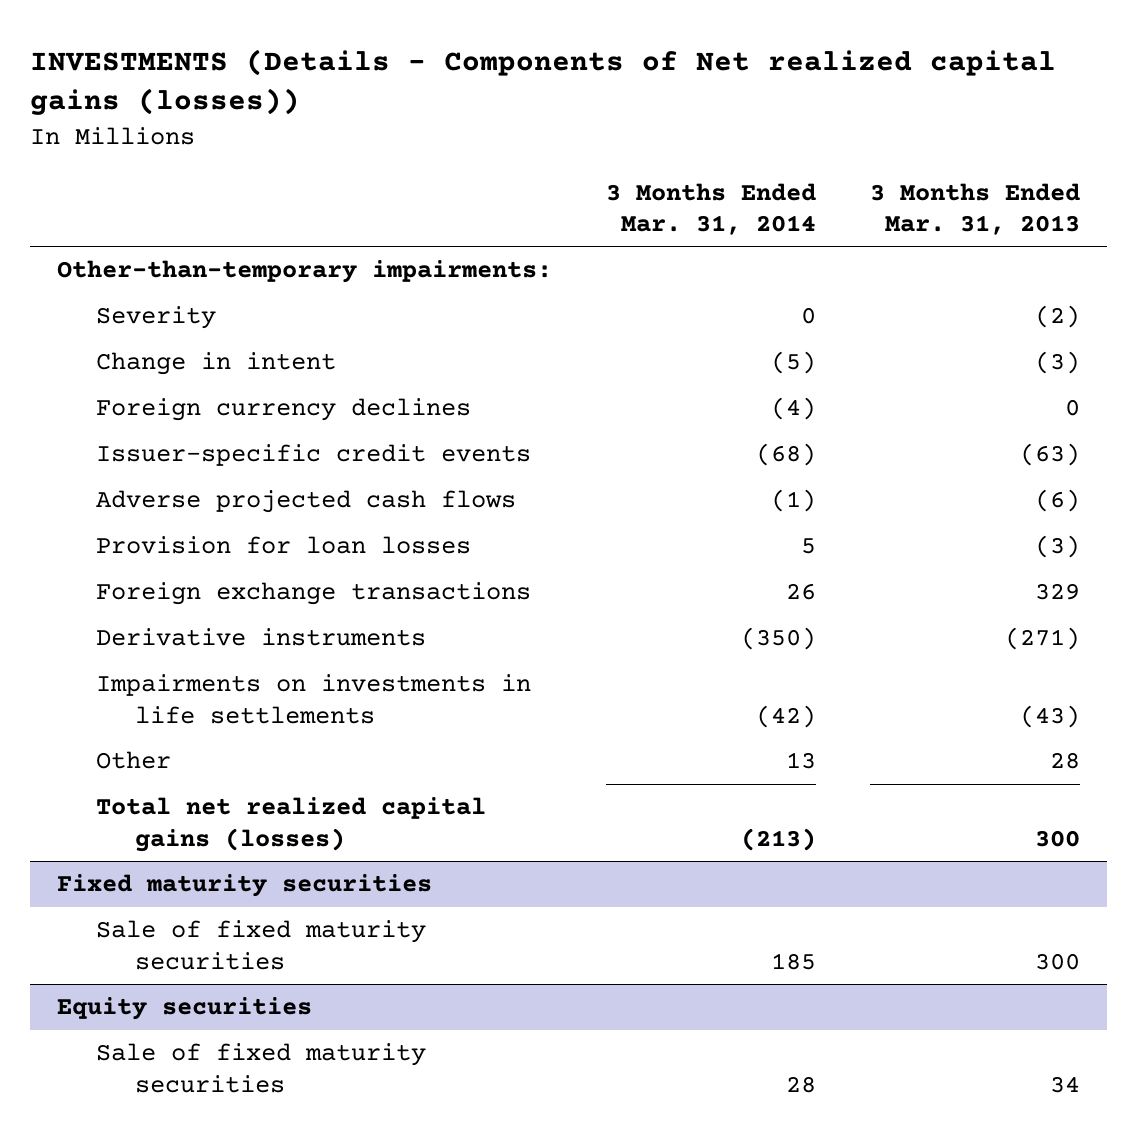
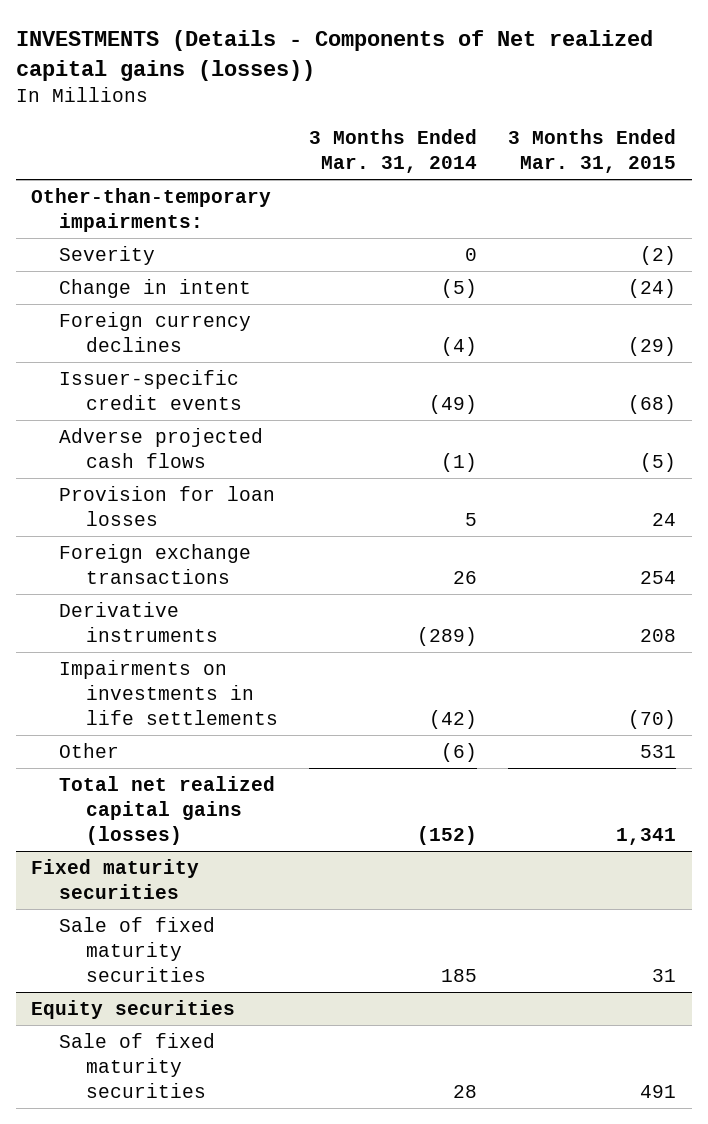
[870,182,1081,235] 3 Months Ended Mar. 31, 2013 -> none
none -> [508,128,677,174] 3 Months Ended Mar. 31, 2015
[756,443,817,467] (68) -> [428,395,477,415] (49)
[741,627,817,651] (350) -> [416,627,477,647] (289)
[786,752,817,770] 13 -> [440,743,477,763] (6)
[741,827,817,851] (213) -> [416,826,477,846] (152)

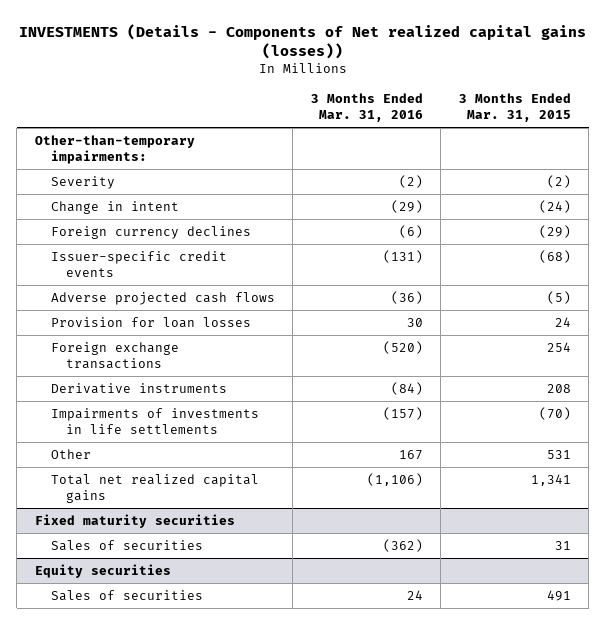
[308,128,477,174] 3 Months Ended Mar. 31, 2014 -> none
none -> [310,92,423,123] 3 Months Ended Mar. 31, 2016
[58,660,278,726] Impairments on investments in life settlements -> [50,407,259,434] Impairments of investments in life settlements
[58,776,275,846] Total net realized capital gains (losses) -> [50,473,259,503] Total net realized capital gains
[58,917,215,983] Sale of fixed maturity securities -> [50,539,203,551] Sales of securities
[58,1033,215,1099] Sale of fixed maturity securities -> [50,589,203,601] Sales of securities

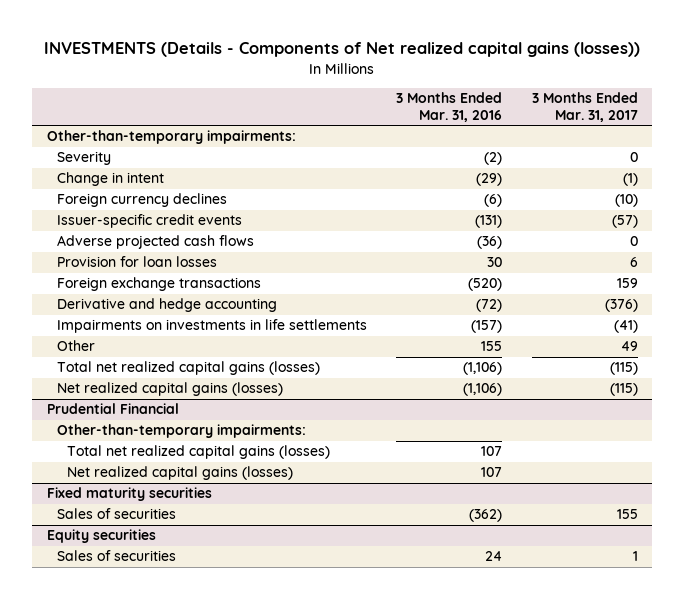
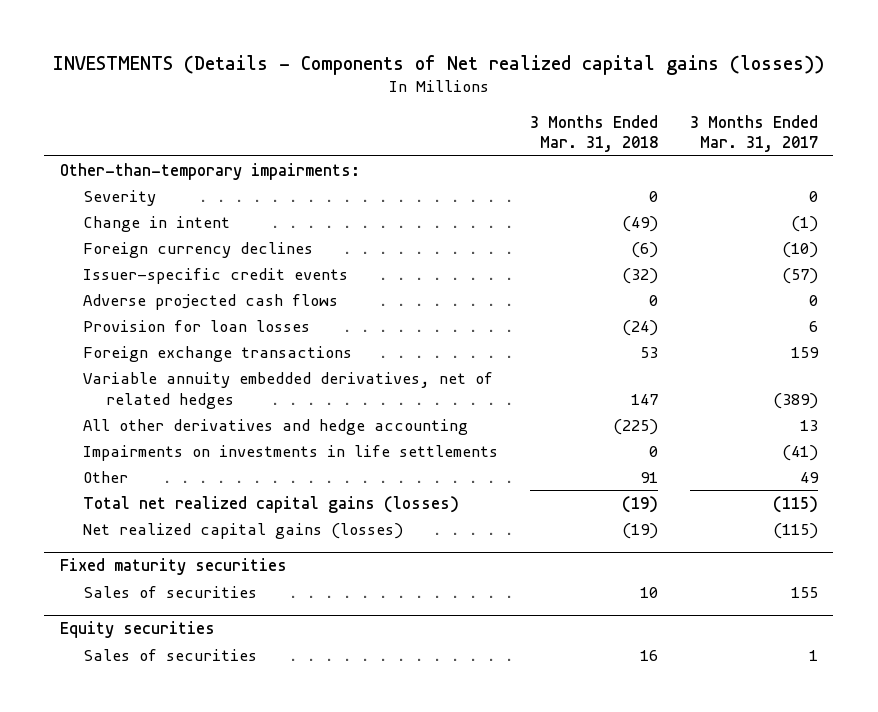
[396,92,503,122] 3 Months Ended Mar. 31, 2016 -> none
none -> [529,114,658,153] 3 Months Ended Mar. 31, 2018
none -> [83,371,494,409] Variable annuity embedded derivatives, net of related hedges
[57,298,278,313] Derivative and hedge accounting -> [83,418,469,435] All other derivatives and hedge accounting
[604,299,638,313] (376) -> [799,419,818,431] 13
[46,403,179,415] Prudential Financial -> none
[57,424,307,439] Other-than-temporary impairments: -> none
[67,445,331,460] Total net realized capital gains (losses) -> none
[67,466,294,481] Net realized capital gains (losses) -> none

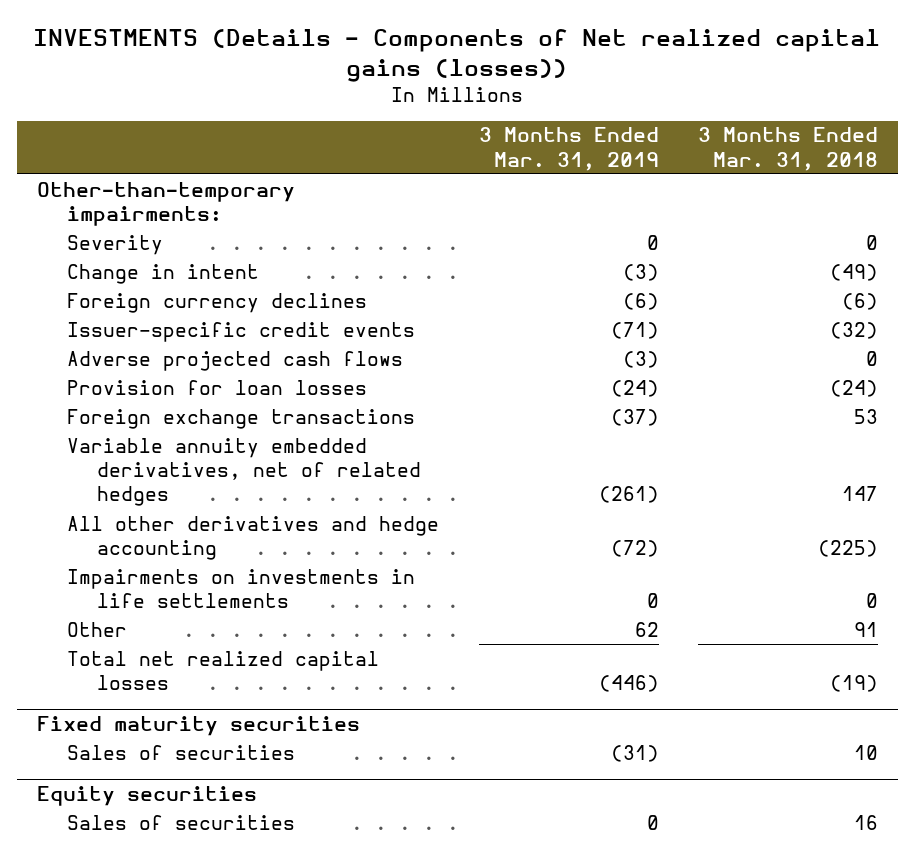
[689,114,818,153] 3 Months Ended Mar. 31, 2017 -> none
none -> [478,127,659,171] 3 Months Ended Mar. 31, 2019
[83,522,404,539] Net realized capital gains (losses) -> none
[83,495,460,513] Total net realized capital gains (losses) -> [66,650,379,691] Total net realized capital losses

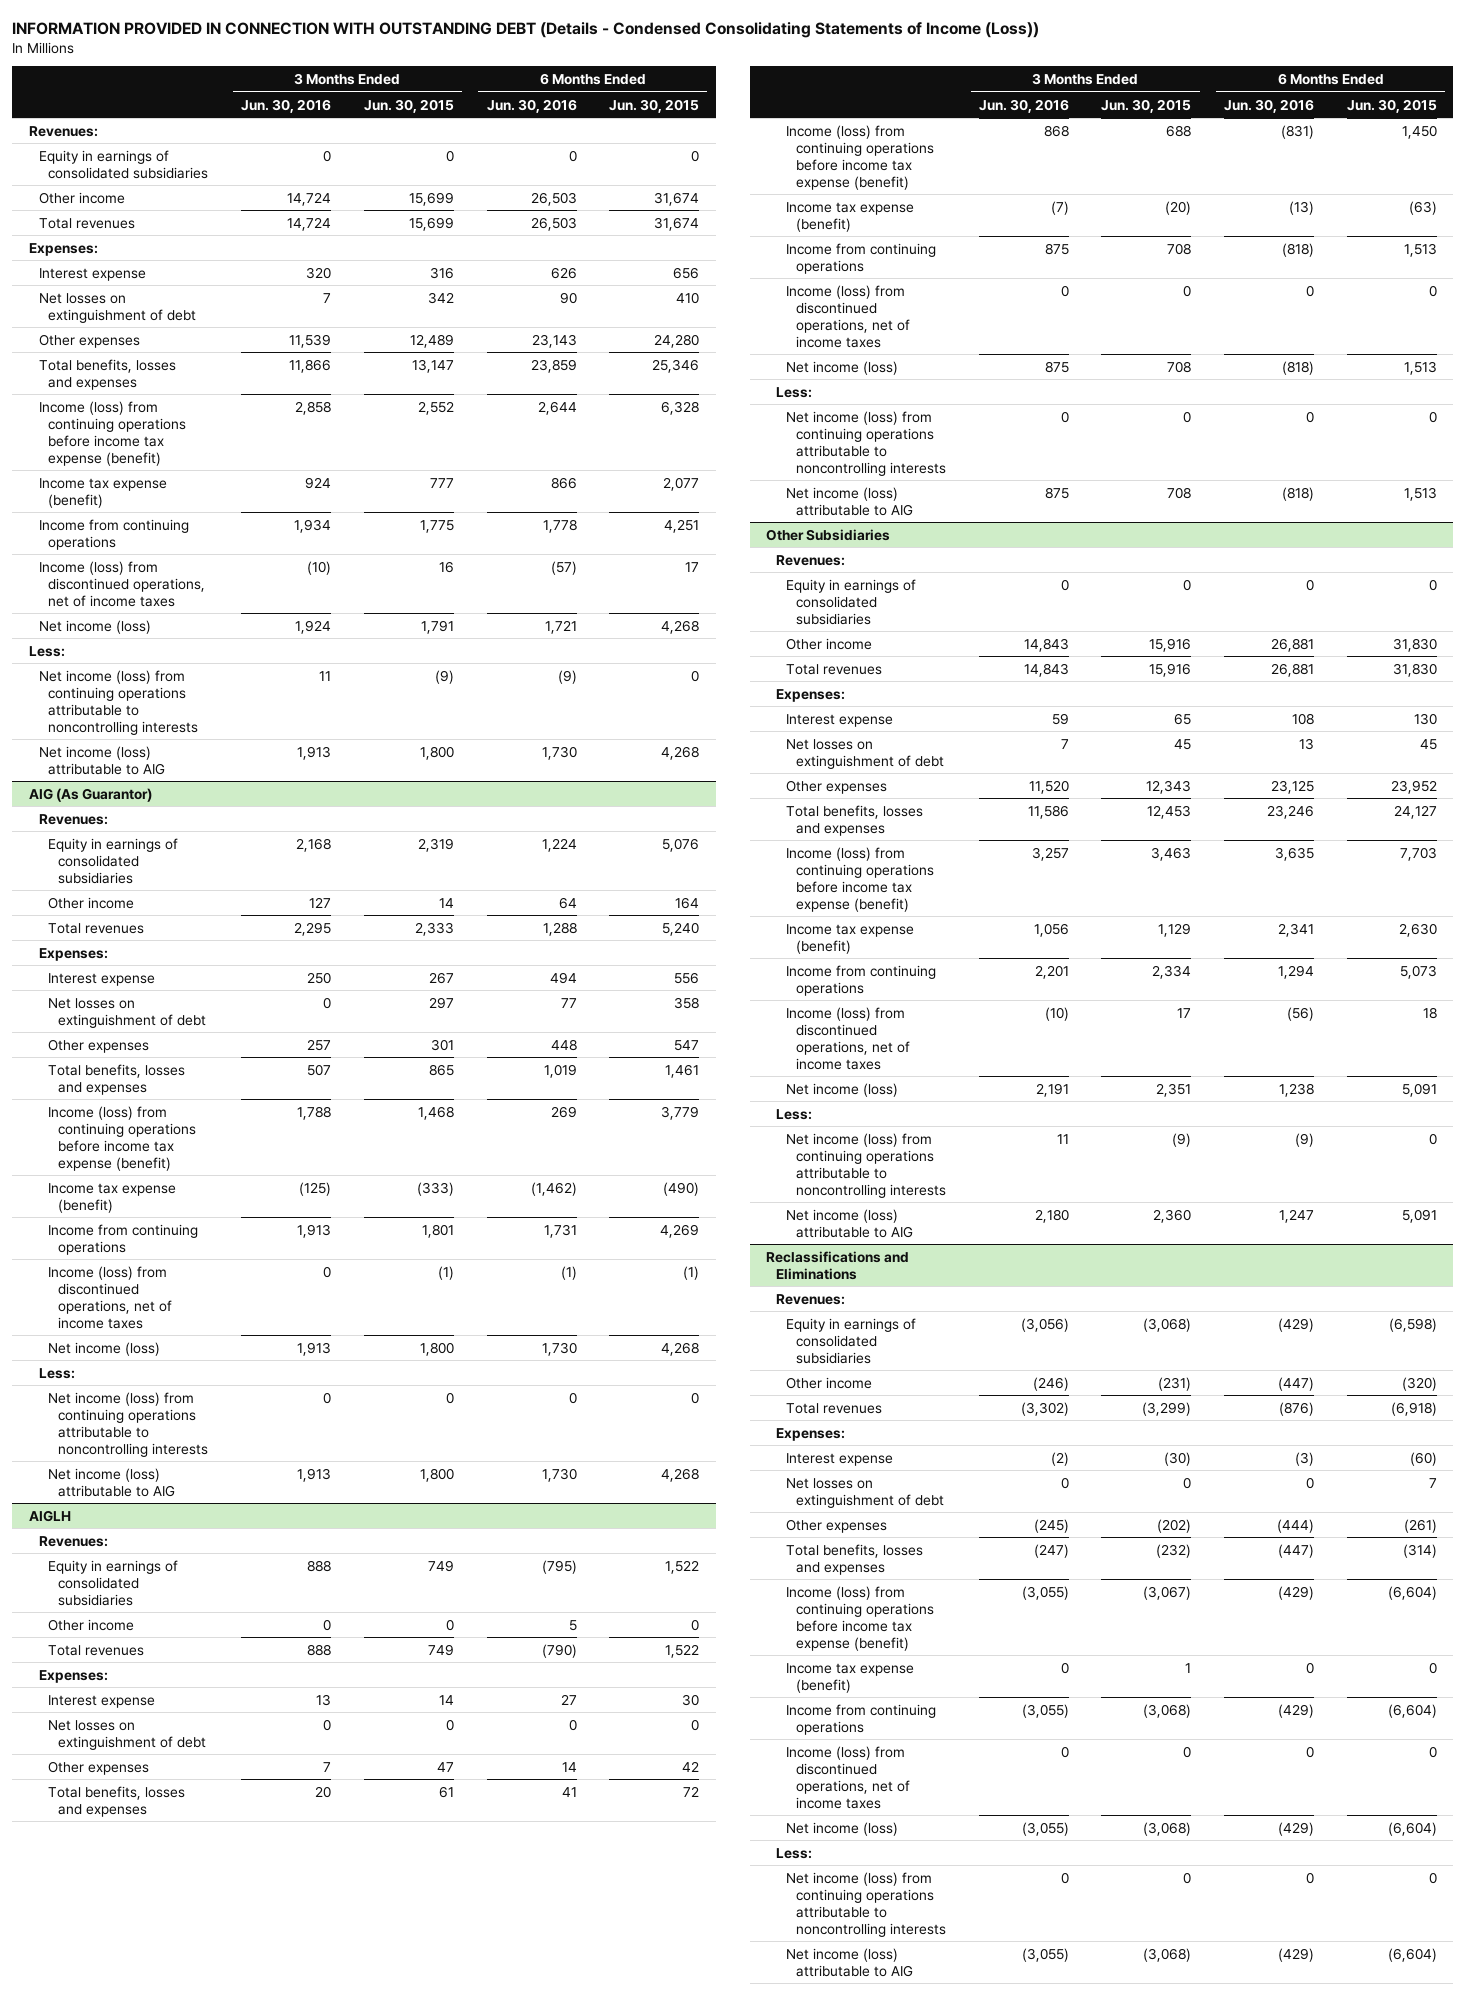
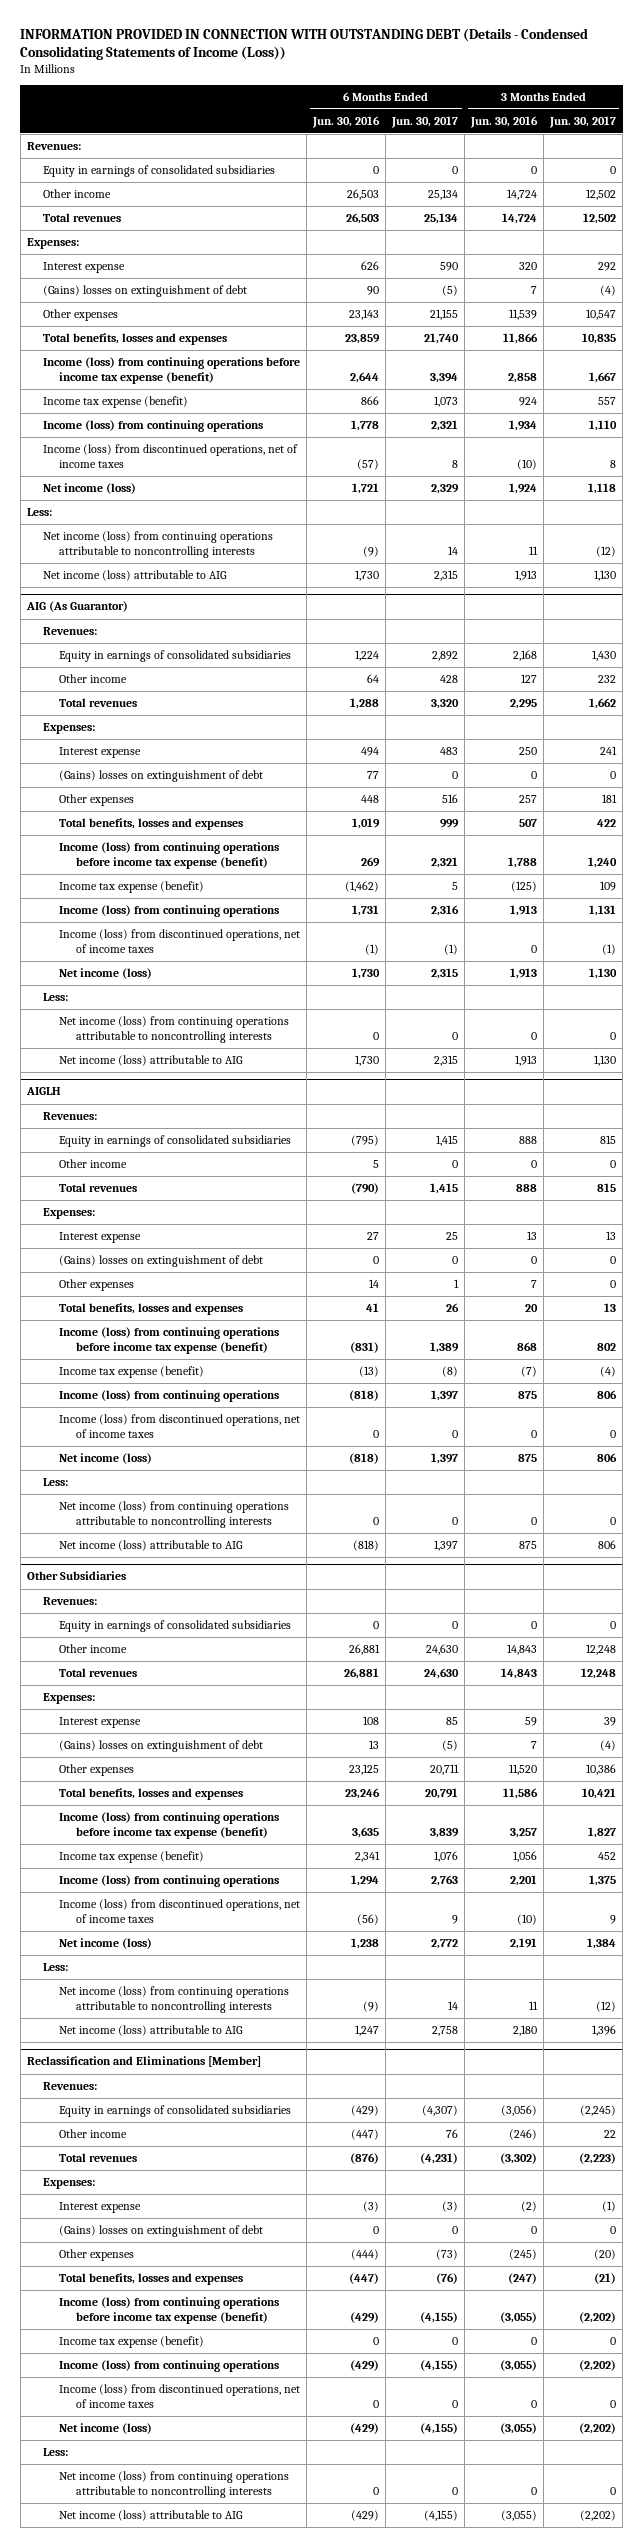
[363,98,454,113] Jun. 30, 2015 -> none
[609,98,700,113] Jun. 30, 2015 -> none
none -> [391,115,459,128] Jun. 30, 2017
none -> [549,115,617,128] Jun. 30, 2017
[38,292,197,323] Net losses on extinguishment of debt -> [43,285,248,298] (Gains) losses on extinguishment of debt
[38,518,189,550] Income from continuing operations -> [43,420,264,433] Income (loss) from continuing operations
[48,997,207,1028] Net losses on extinguishment of debt -> [59,770,264,783] (Gains) losses on extinguishment of debt
[48,1223,199,1255] Income from continuing operations -> [59,905,280,918] Income (loss) from continuing operations
[48,1719,207,1750] Net losses on extinguishment of debt -> [59,1255,264,1268] (Gains) losses on extinguishment of debt
[786,242,937,274] Income from continuing operations -> [59,1390,280,1403] Income (loss) from continuing operations
[786,738,944,769] Net losses on extinguishment of debt -> [59,1740,264,1753] (Gains) losses on extinguishment of debt
[786,964,937,996] Income from continuing operations -> [59,1875,280,1888] Income (loss) from continuing operations
[766,1250,910,1280] Reclassifications and Eliminations -> [26,2056,261,2068] Reclassification and Eliminations [Member]
[786,1477,944,1508] Net losses on extinguishment of debt -> [59,2225,264,2238] (Gains) losses on extinguishment of debt
[786,1703,937,1735] Income from continuing operations -> [59,2360,280,2373] Income (loss) from continuing operations

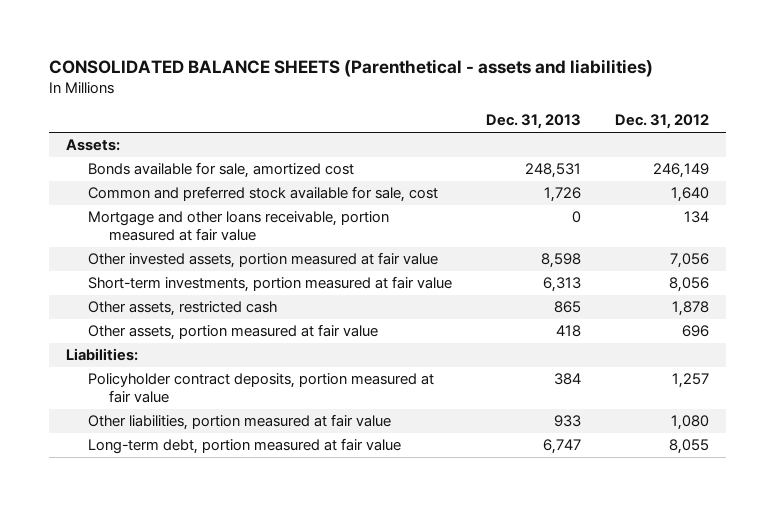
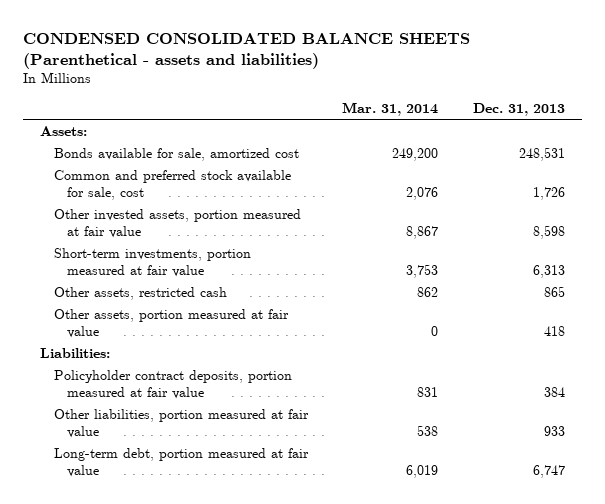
[49,58,654,77] CONSOLIDATED BALANCE SHEETS (Parenthetical - assets and liabilities) -> [22,32,470,69] CONDENSED CONSOLIDATED BALANCE SHEETS (Parenthetical - assets and liabilities)
[614,114,709,130] Dec. 31, 2012 -> none
none -> [342,101,439,116] Mar. 31, 2014
[87,211,389,242] Mortgage and other loans receivable, portion measured at fair value -> none

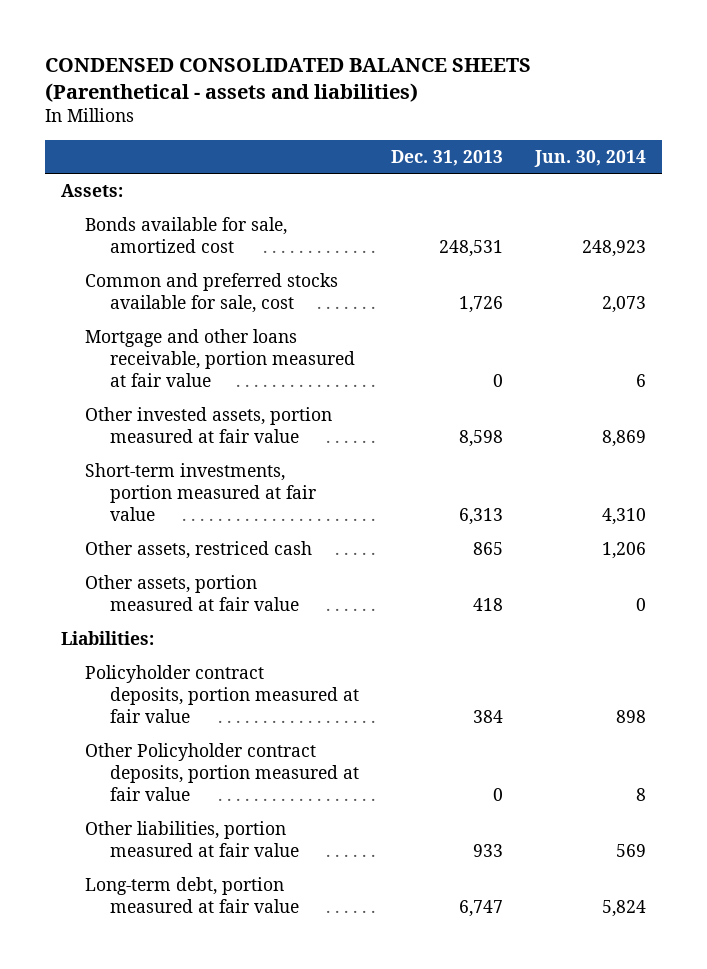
[342,101,439,116] Mar. 31, 2014 -> none
none -> [533,149,646,167] Jun. 30, 2014
[53,169,291,200] Common and preferred stock available for sale, cost -> [85,273,339,314] Common and preferred stocks available for sale, cost
none -> [85,329,355,388] Mortgage and other loans receivable, portion measured at fair value
[53,286,227,300] Other assets, restricted cash -> [85,541,313,560] Other assets, restriced cash
none -> [85,743,359,802] Other Policyholder contract deposits, portion measured at fair value

